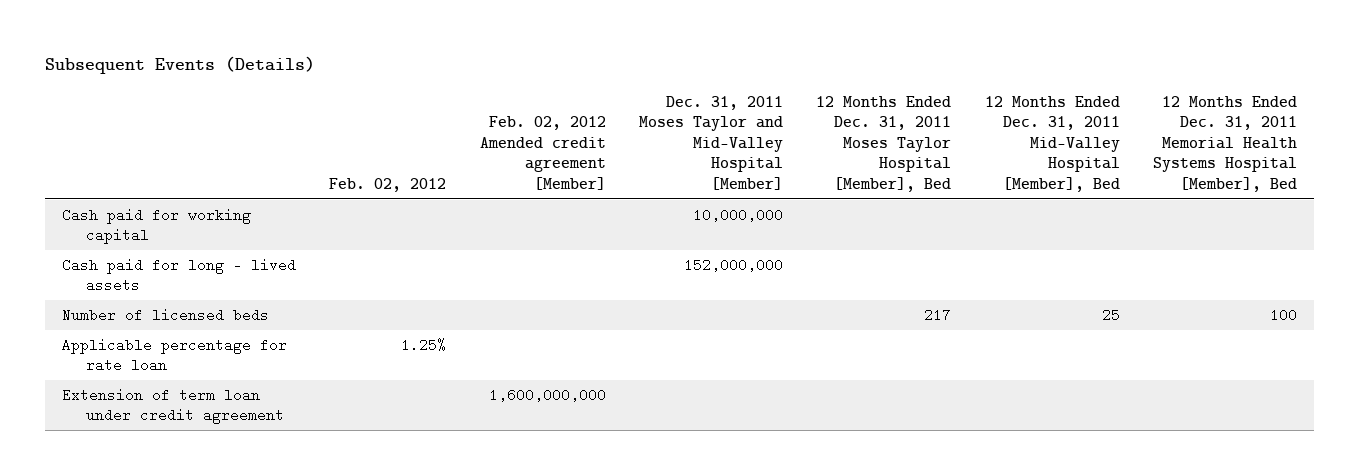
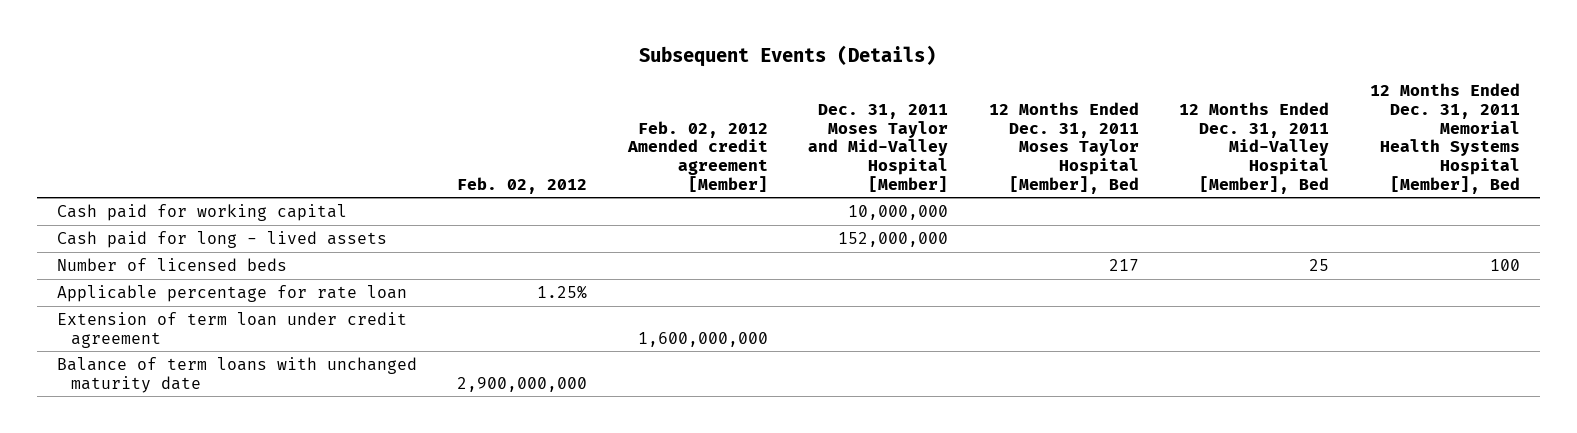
none -> [56,356,417,393] Balance of term loans with unchanged maturity date

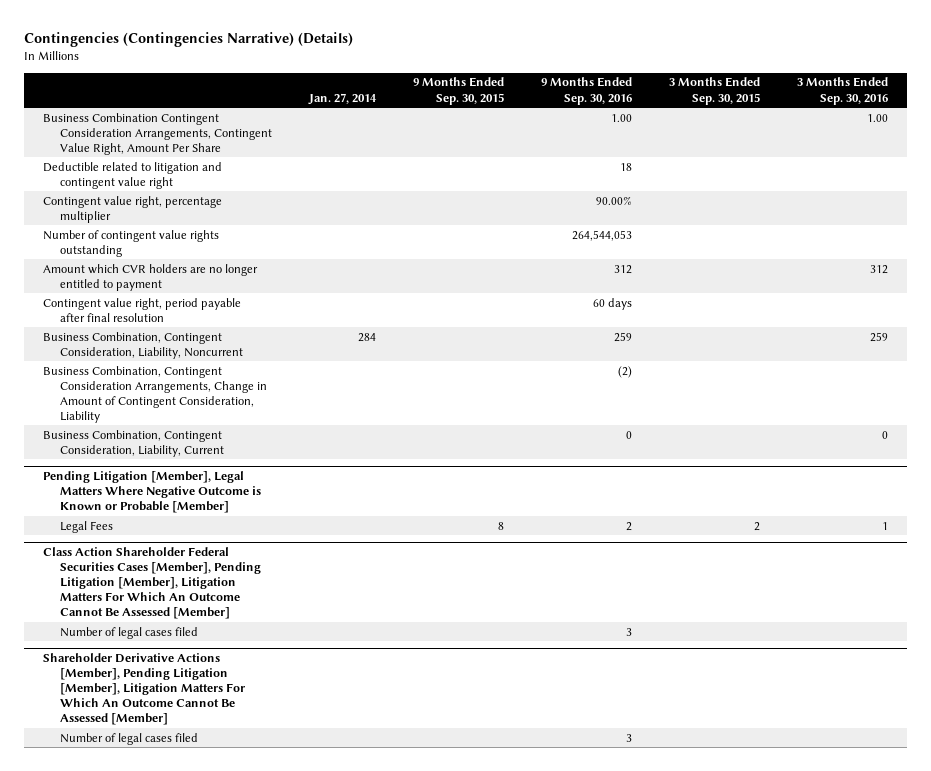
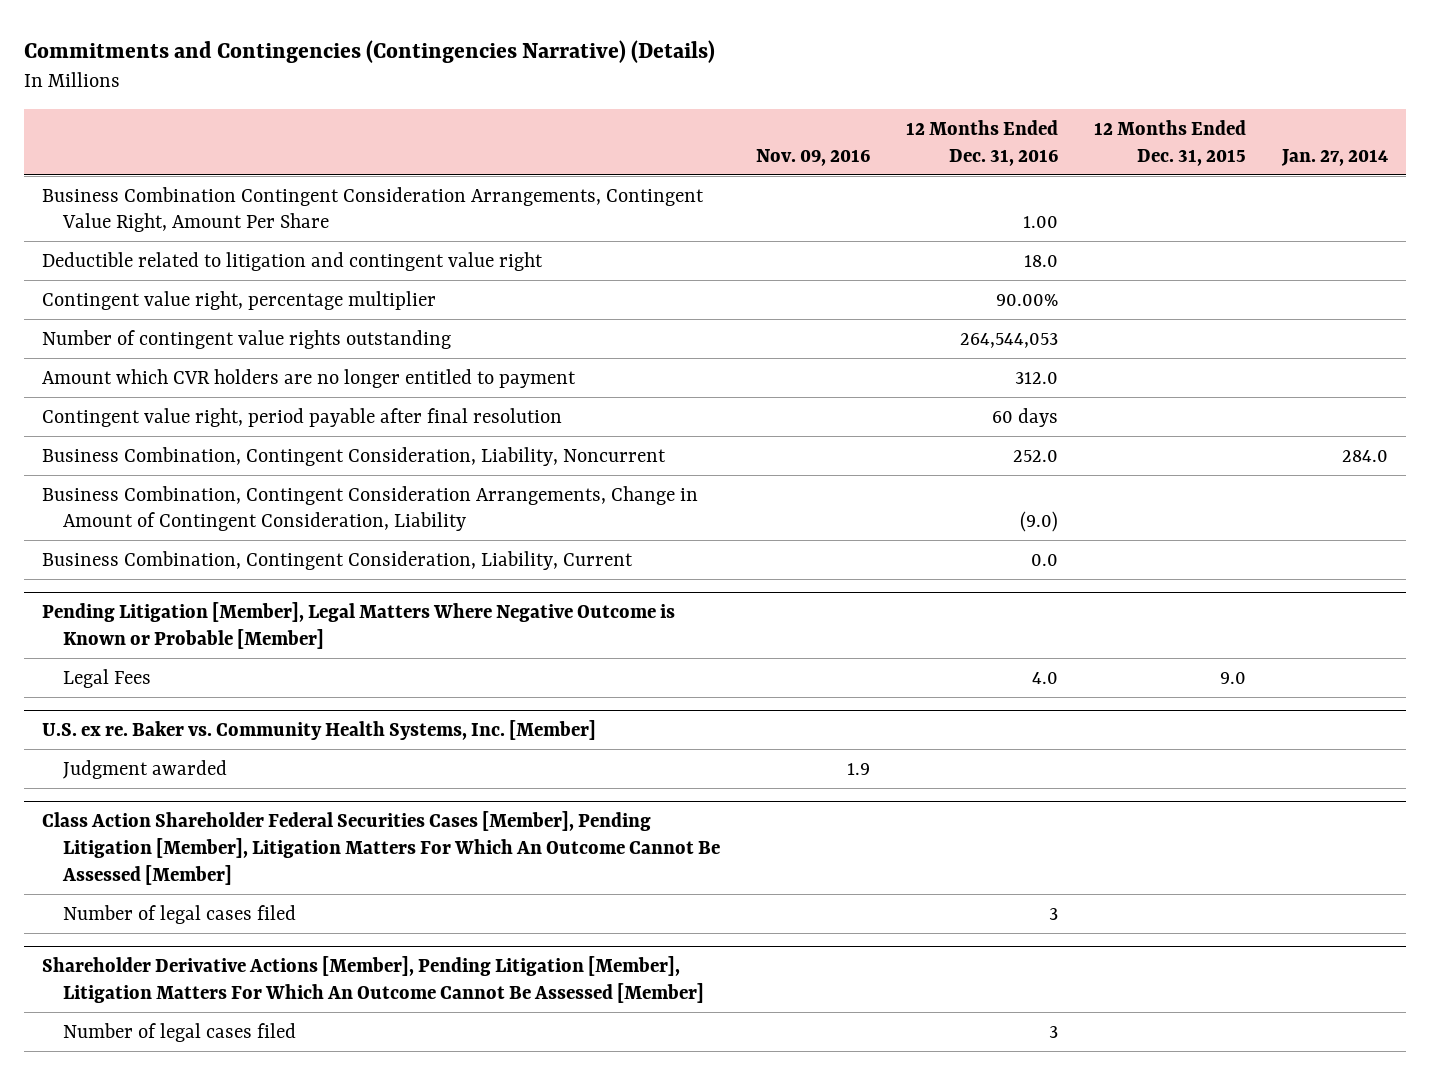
[24,32,354,48] Contingencies (Contingencies Narrative) (Details) -> [23,39,715,63] Commitments and Contingencies (Contingencies Narrative) (Details)
[412,77,504,105] 9 Months Ended Sep. 30, 2015 -> none
[540,77,632,105] 9 Months Ended Sep. 30, 2016 -> none
[669,77,761,105] 3 Months Ended Sep. 30, 2015 -> none
[797,77,889,105] 3 Months Ended Sep. 30, 2016 -> none
none -> [756,148,871,166] Nov. 09, 2016
none -> [905,120,1058,166] 12 Months Ended Dec. 31, 2016
none -> [1093,120,1246,166] 12 Months Ended Dec. 31, 2015
[357,332,376,342] 284 -> [1341,449,1388,462] 284.0
none -> [41,719,596,740] U.S. ex re. Baker vs. Community Health Systems, Inc. [Member]
none -> [63,759,228,779] Judgment awarded

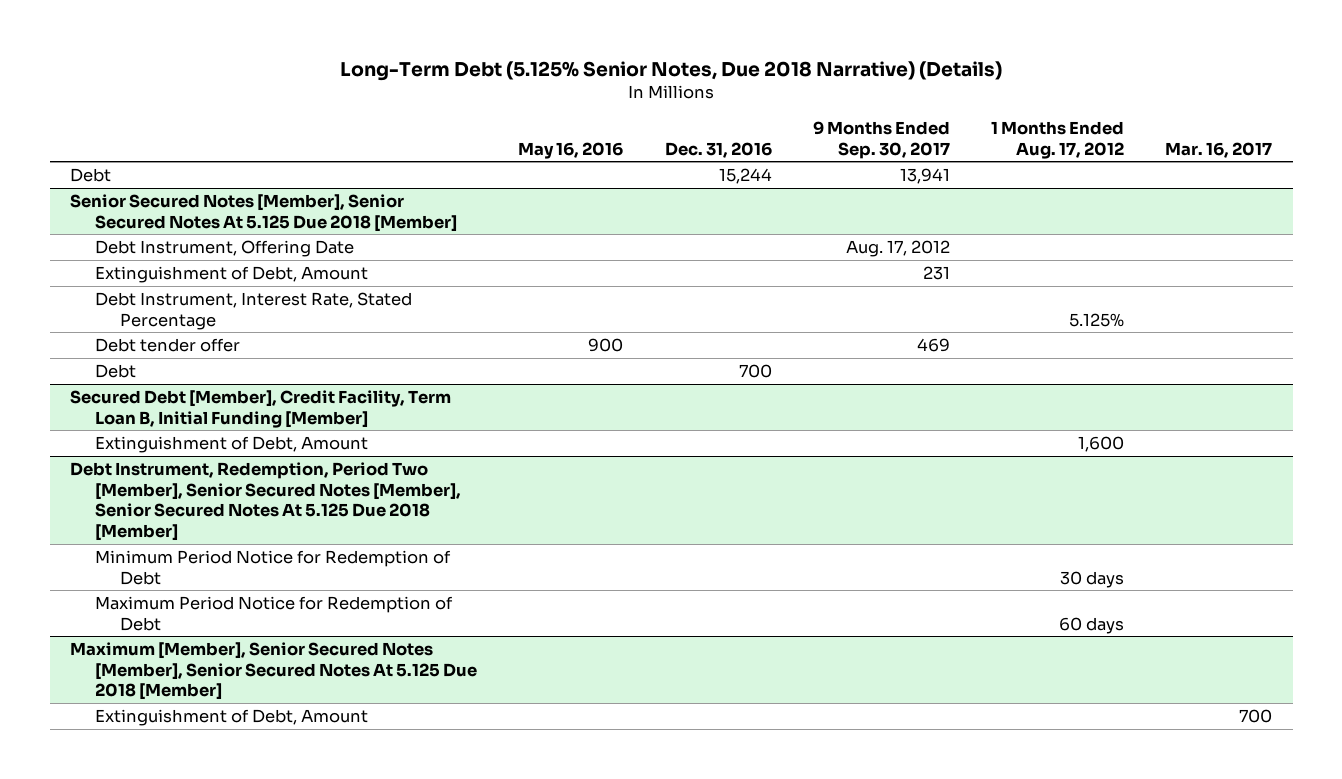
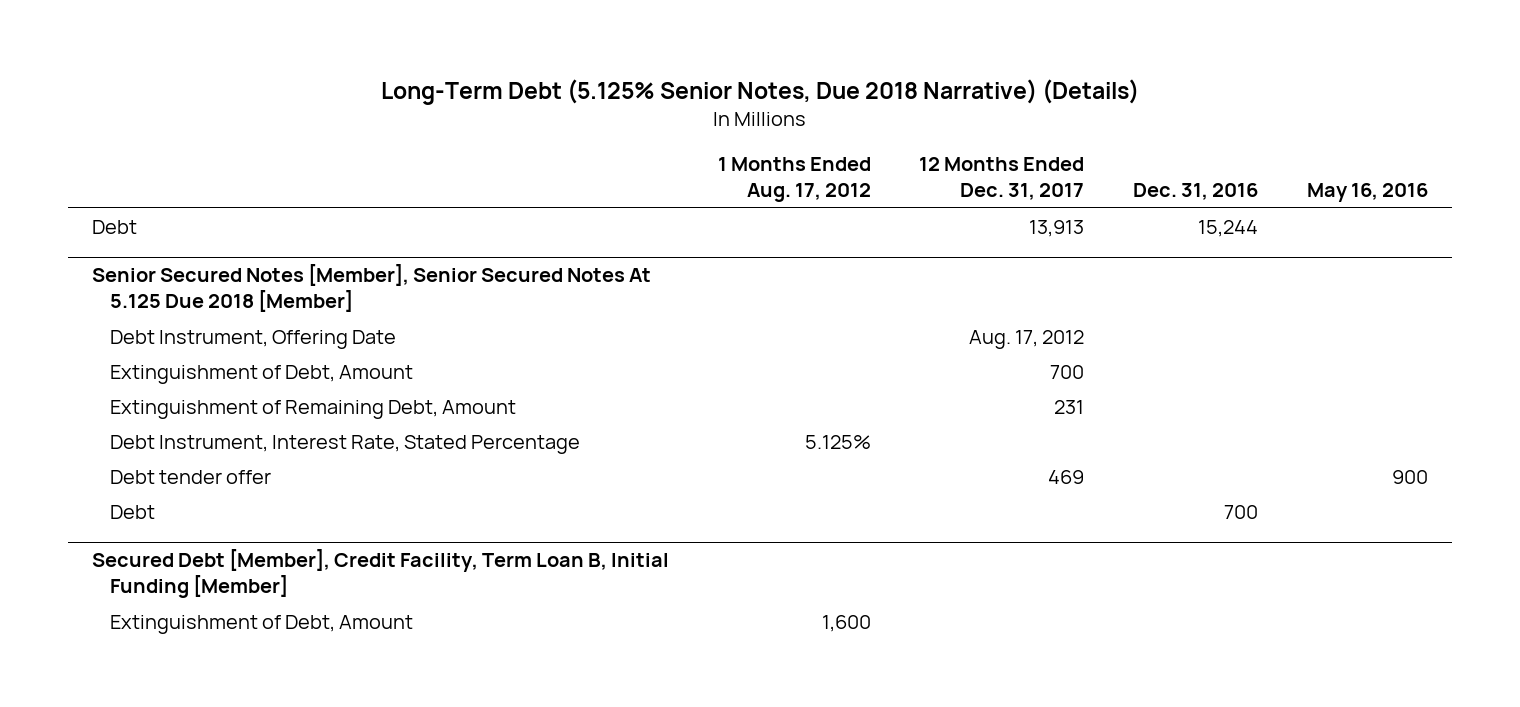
[812,120,950,159] 9 Months Ended Sep. 30, 2017 -> none
[1165,141,1273,158] Mar. 16, 2017 -> none
none -> [919,157,1085,201] 12 Months Ended Dec. 31, 2017
none -> [109,400,516,420] Extinguishment of Remaining Debt, Amount
[70,462,462,541] Debt Instrument, Redemption, Period Two [Member], Senior Secured Notes [Member], Senior Secured Notes At 5.125 Due 2018 [Member] -> none
[95,550,452,585] Minimum Period Notice for Redemption of Debt -> none
[95,596,454,631] Maximum Period Notice for Redemption of Debt -> none
[70,642,478,701] Maximum [Member], Senior Secured Notes [Member], Senior Secured Notes At 5.125 Due 2018 [Member] -> none
[95,709,369,727] Extinguishment of Debt, Amount -> none

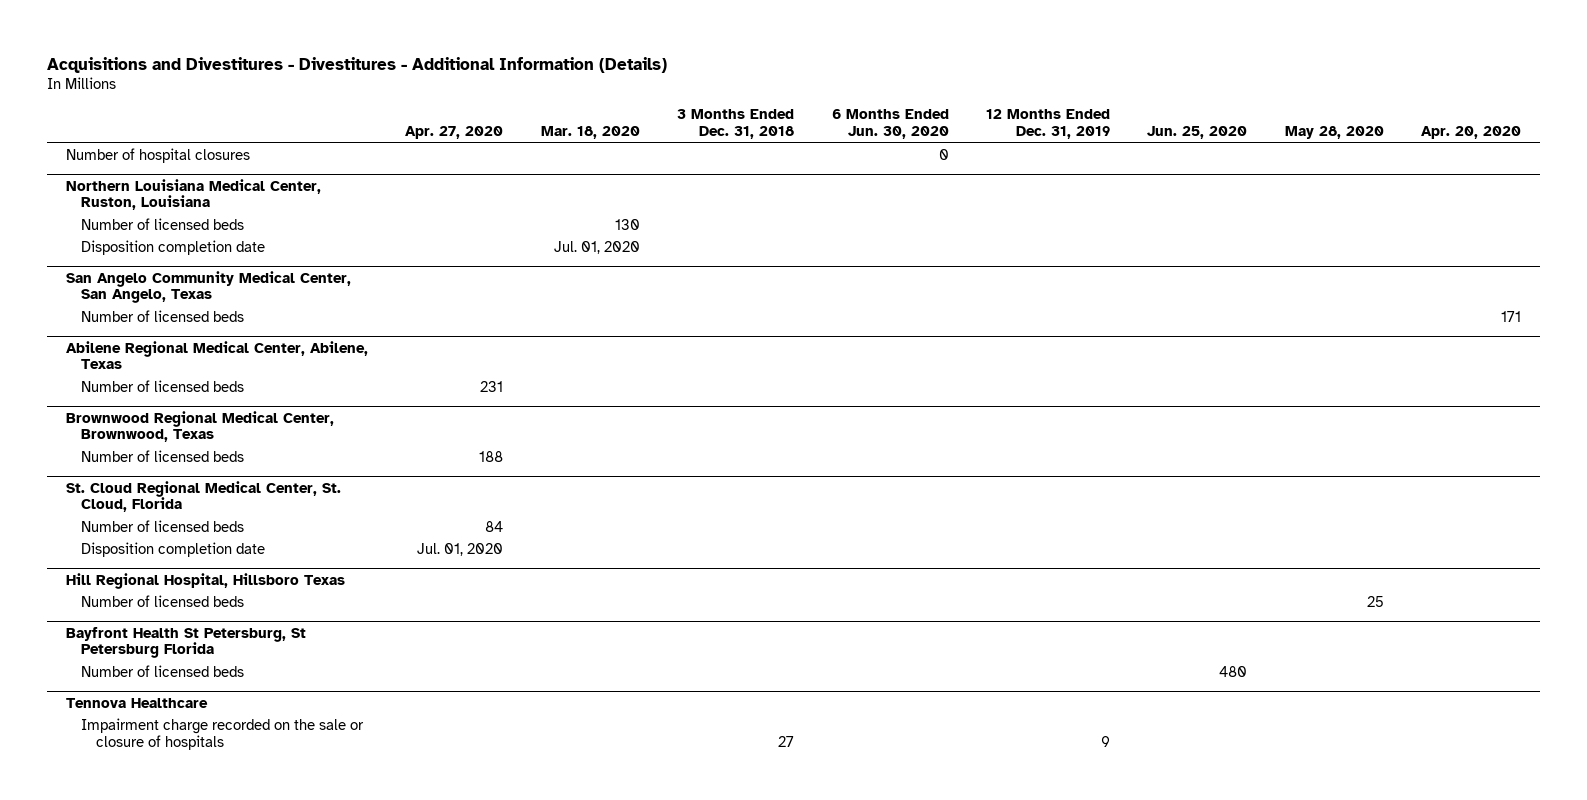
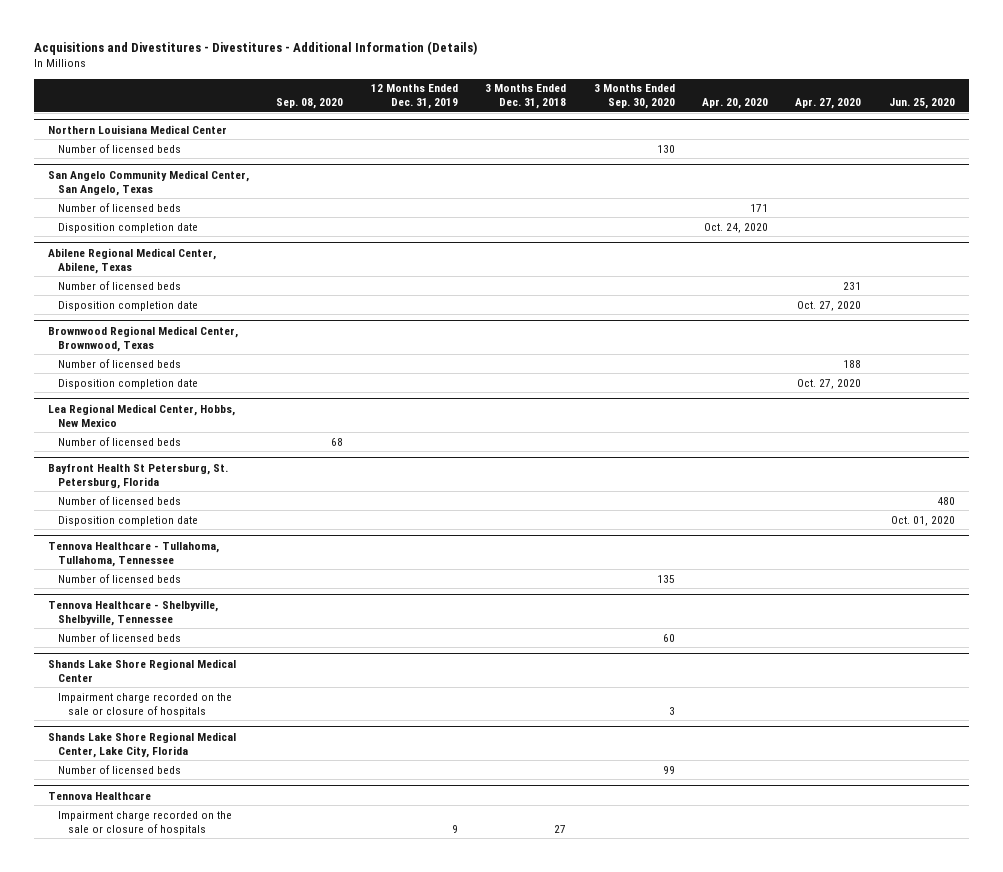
[540,126,640,140] Mar. 18, 2020 -> none
[831,109,949,140] 6 Months Ended Jun. 30, 2020 -> none
[1284,126,1384,140] May 28, 2020 -> none
none -> [276,98,344,110] Sep. 08, 2020
none -> [593,84,675,110] 3 Months Ended Sep. 30, 2020
[66,148,251,164] Number of hospital closures -> none
[66,178,322,211] Northern Louisiana Medical Center, Ruston, Louisiana -> [47,124,227,134] Northern Louisiana Medical Center
[81,240,266,256] Disposition completion date -> none
none -> [58,222,199,233] Disposition completion date
none -> [58,300,199,311] Disposition completion date
[66,480,342,513] St. Cloud Regional Medical Center, St. Cloud, Florida -> none
[81,520,245,533] Number of licensed beds -> none
[81,542,266,558] Disposition completion date -> none
[66,572,346,589] Hill Regional Hospital, Hillsboro Texas -> none
[81,595,245,608] Number of licensed beds -> none
none -> [58,378,199,389] Disposition completion date
none -> [47,403,235,427] Lea Regional Medical Center, Hobbs, New Mexico
none -> [58,436,182,446] Number of licensed beds
[66,626,307,659] Bayfront Health St Petersburg, St Petersburg Florida -> [47,463,228,489] Bayfront Health St Petersburg, St. Petersburg, Florida
none -> [58,515,199,526] Disposition completion date
none -> [47,541,219,567] Tennova Healthcare - Tullahoma, Tullahoma, Tennessee
none -> [58,573,182,583] Number of licensed beds
none -> [47,599,218,626] Tennova Healthcare - Shelbyville, Shelbyville, Tennessee
none -> [58,632,182,642] Number of licensed beds
none -> [47,658,236,682] Shands Lake Shore Regional Medical Center
none -> [58,692,233,717] Impairment charge recorded on the sale or closure of hospitals
none -> [47,731,236,758] Shands Lake Shore Regional Medical Center, Lake City, Florida
none -> [58,764,182,774] Number of licensed beds

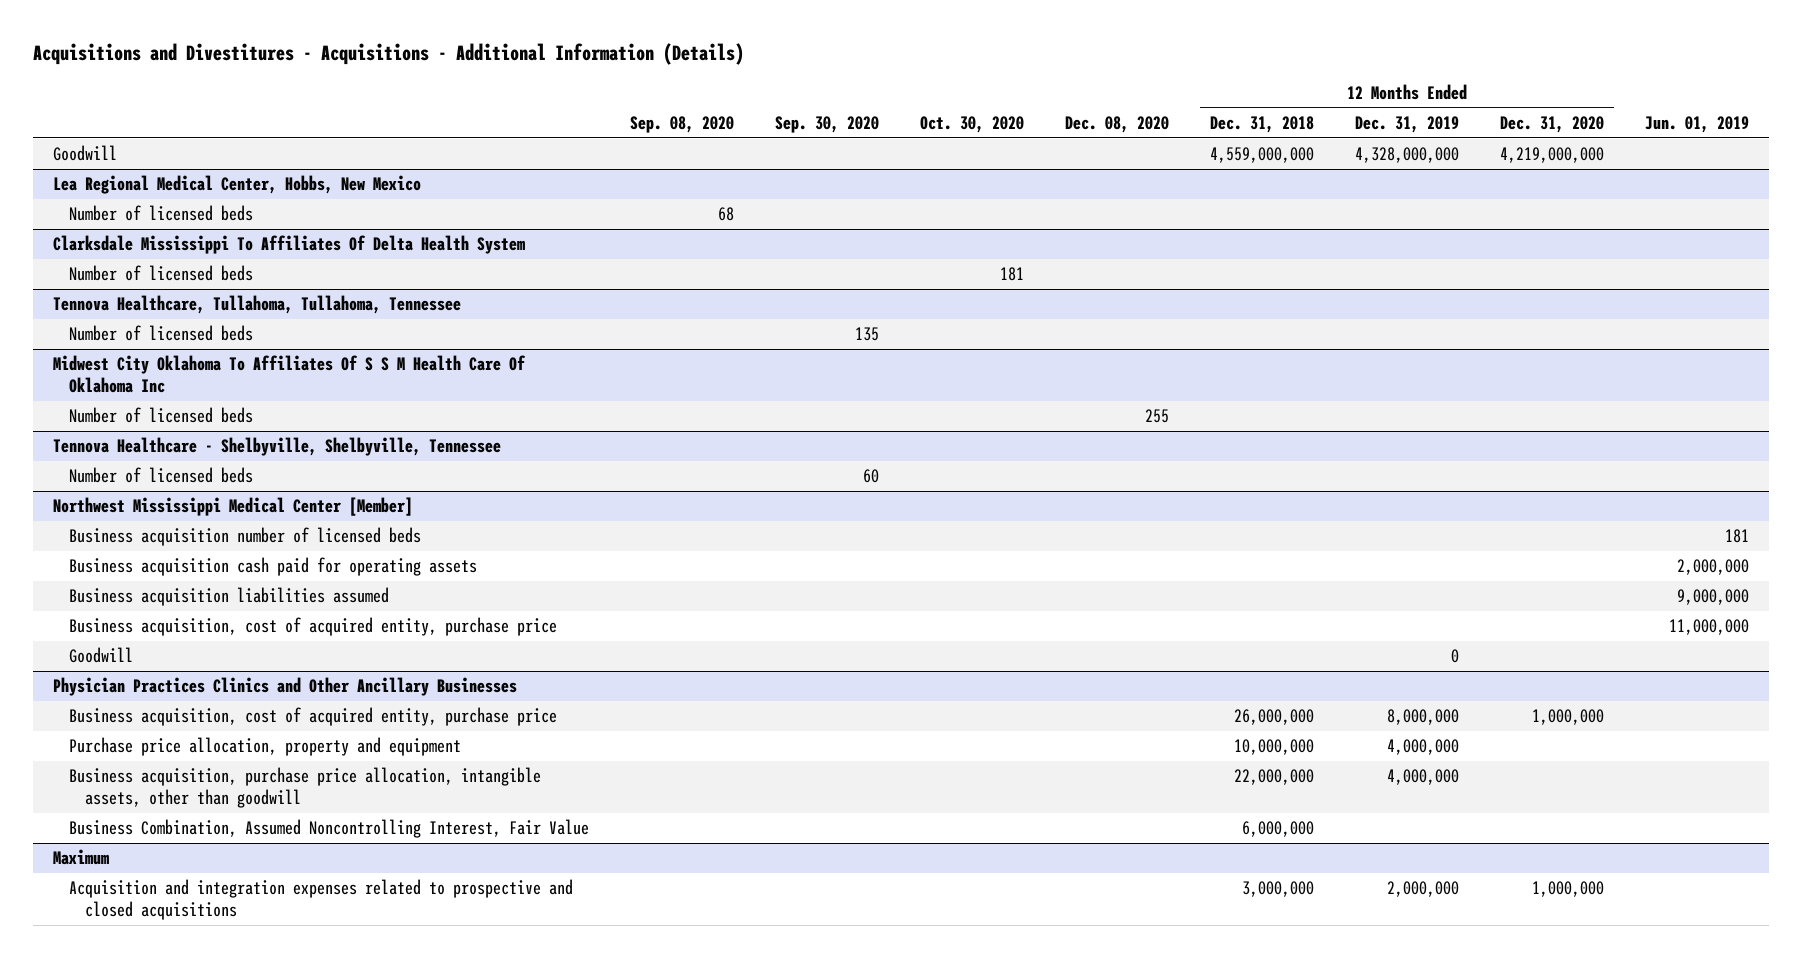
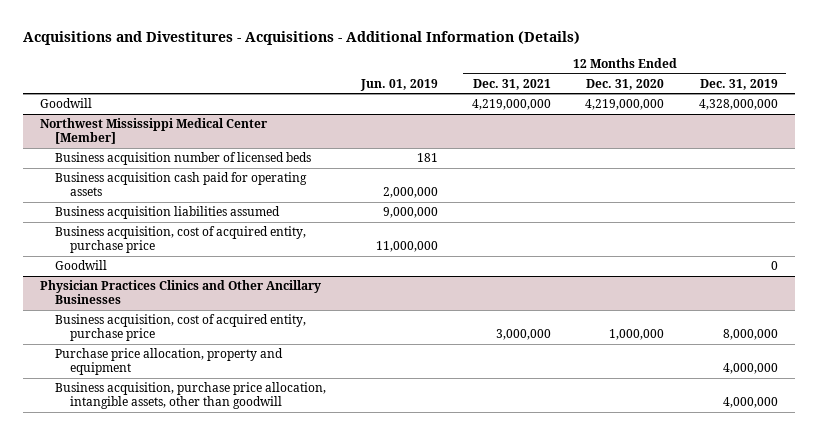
[630,116,735,134] Sep. 08, 2020 -> none
[775,116,880,134] Sep. 30, 2020 -> none
[920,116,1025,134] Oct. 30, 2020 -> none
[1065,116,1170,134] Dec. 08, 2020 -> none
[1209,116,1314,134] Dec. 31, 2018 -> none
none -> [472,78,551,90] Dec. 31, 2021
[53,175,422,195] Lea Regional Medical Center, Hobbs, New Mexico -> none
[69,205,254,222] Number of licensed beds -> none
[53,235,526,255] Clarksdale Mississippi To Affiliates Of Delta Health System -> none
[69,265,254,282] Number of licensed beds -> none
[53,295,462,315] Tennova Healthcare, Tullahoma, Tullahoma, Tennessee -> none
[69,325,254,342] Number of licensed beds -> none
[53,355,527,393] Midwest City Oklahoma To Affiliates Of S S M Health Care Of Oklahoma Inc -> none
[69,407,254,424] Number of licensed beds -> none
[53,437,502,457] Tennova Healthcare - Shelbyville, Shelbyville, Tennessee -> none
[69,467,254,484] Number of licensed beds -> none
[69,819,590,839] Business Combination, Assumed Noncontrolling Interest, Fair Value -> none
[53,849,110,866] Maximum -> none
[69,879,574,920] Acquisition and integration expenses related to prospective and closed acquisitions -> none

